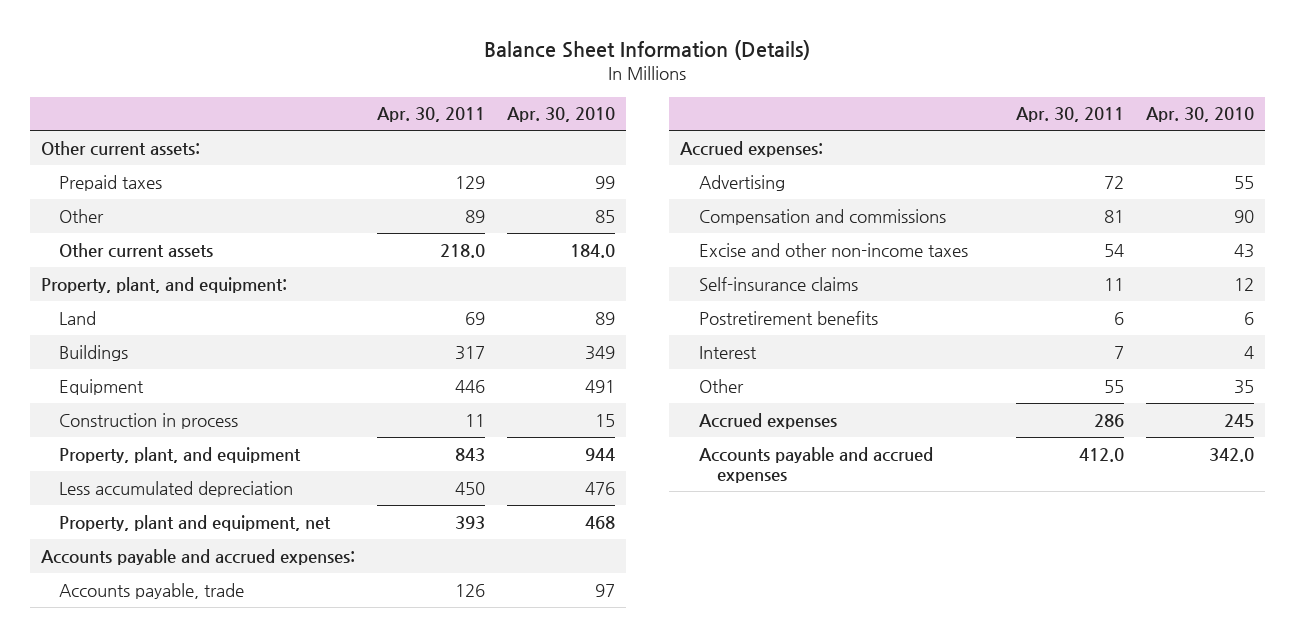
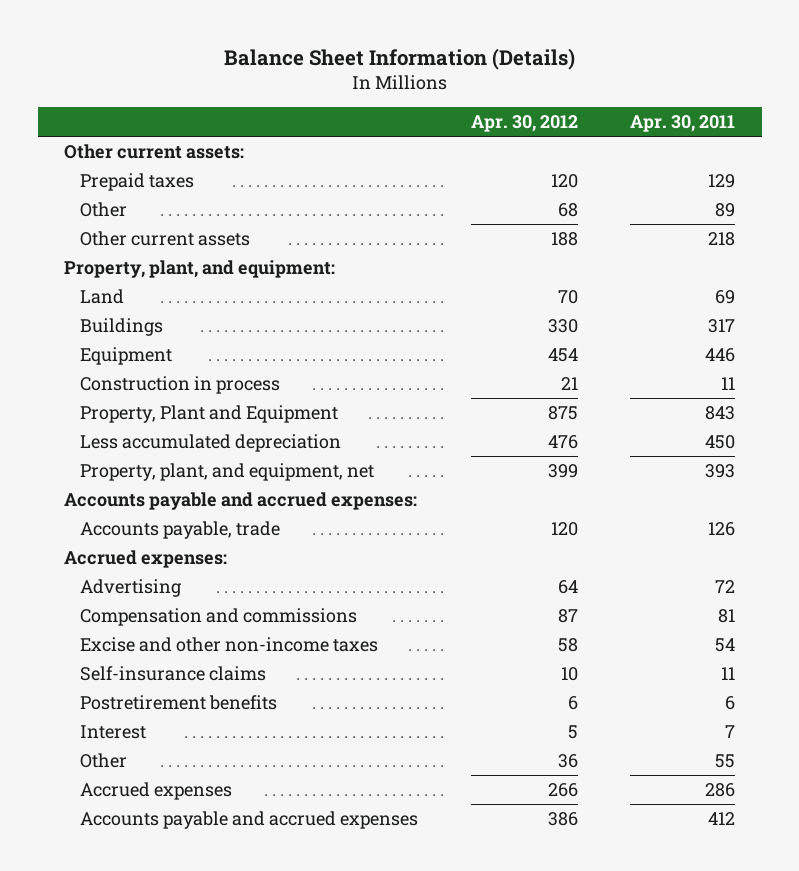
[506,107,615,123] Apr. 30, 2010 -> none
none -> [470,114,578,132] Apr. 30, 2012
[439,243,485,258] 218.0 -> [708,231,736,246] 218
[59,446,302,463] Property, plant, and equipment -> [80,404,339,423] Property, Plant and Equipment
[59,514,332,531] Property, plant and equipment, net -> [80,462,375,481] Property, plant, and equipment, net
[1078,447,1124,462] 412.0 -> [708,811,736,825] 412

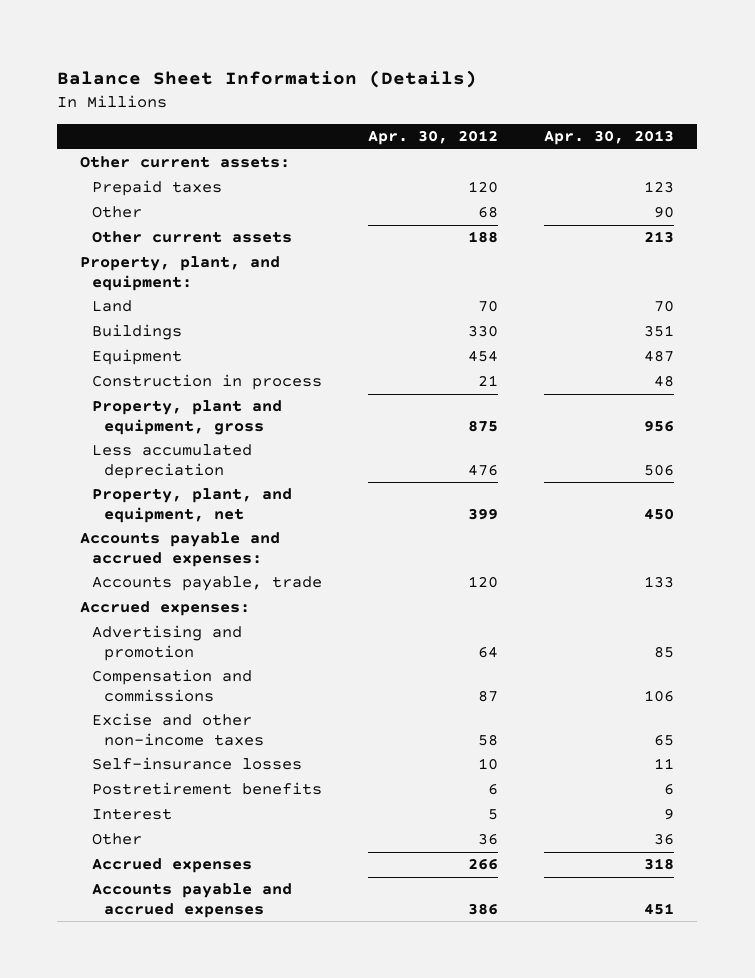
[630,114,736,132] Apr. 30, 2011 -> none
none -> [544,130,675,146] Apr. 30, 2013
[80,404,339,423] Property, Plant and Equipment -> [92,400,283,436] Property, plant and equipment, gross
[80,578,182,597] Advertising -> none
none -> [92,625,243,662] Advertising and promotion
[80,665,267,681] Self-insurance claims -> [92,757,303,771] Self-insurance losses

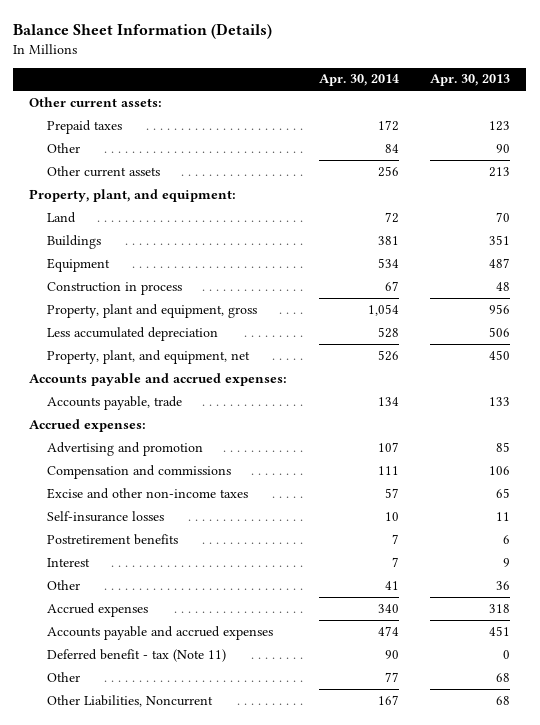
[368,130,499,146] Apr. 30, 2012 -> none
none -> [318,74,399,87] Apr. 30, 2014
none -> [46,648,226,662] Deferred benefit - tax (Note 11)
none -> [46,671,80,682] Other
none -> [46,694,213,707] Other Liabilities, Noncurrent

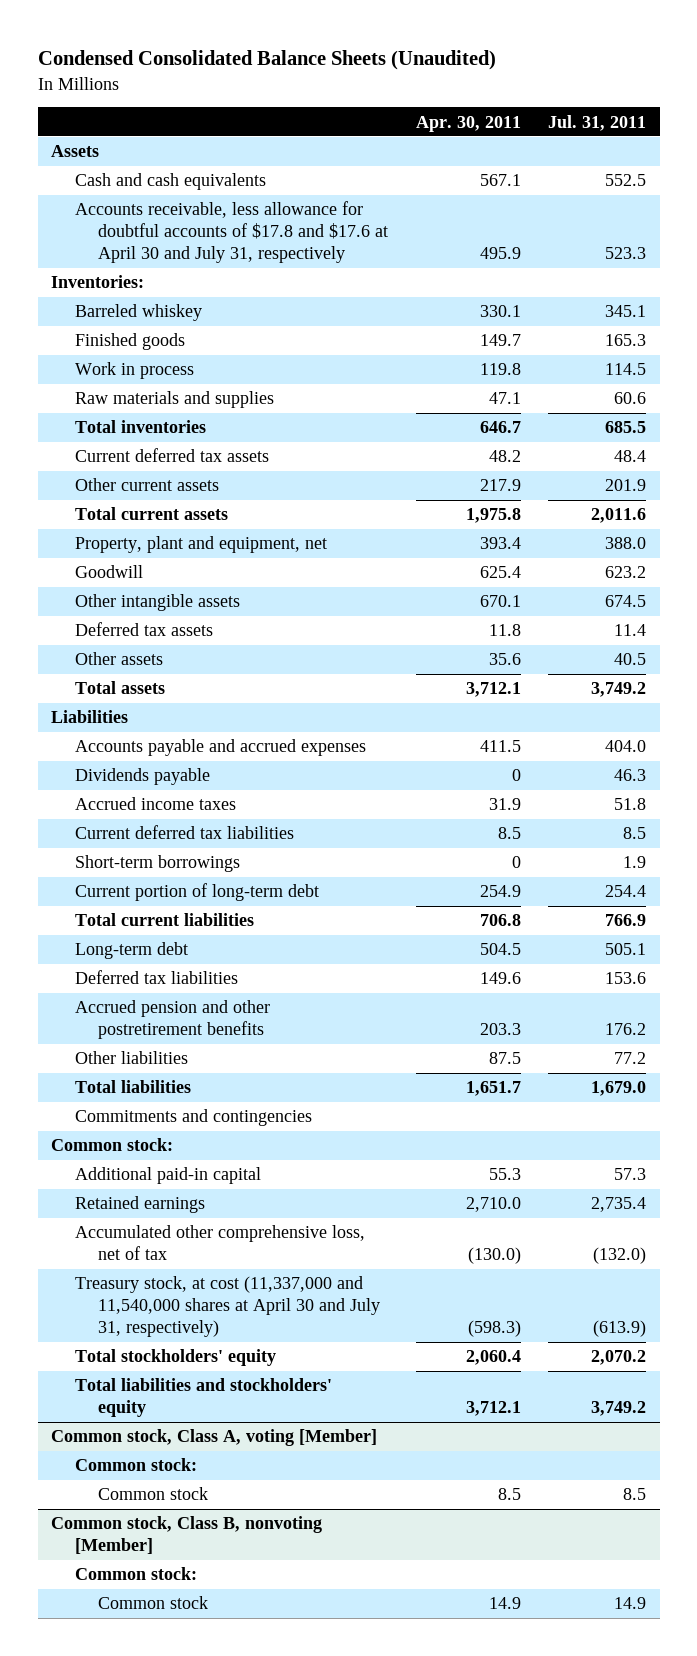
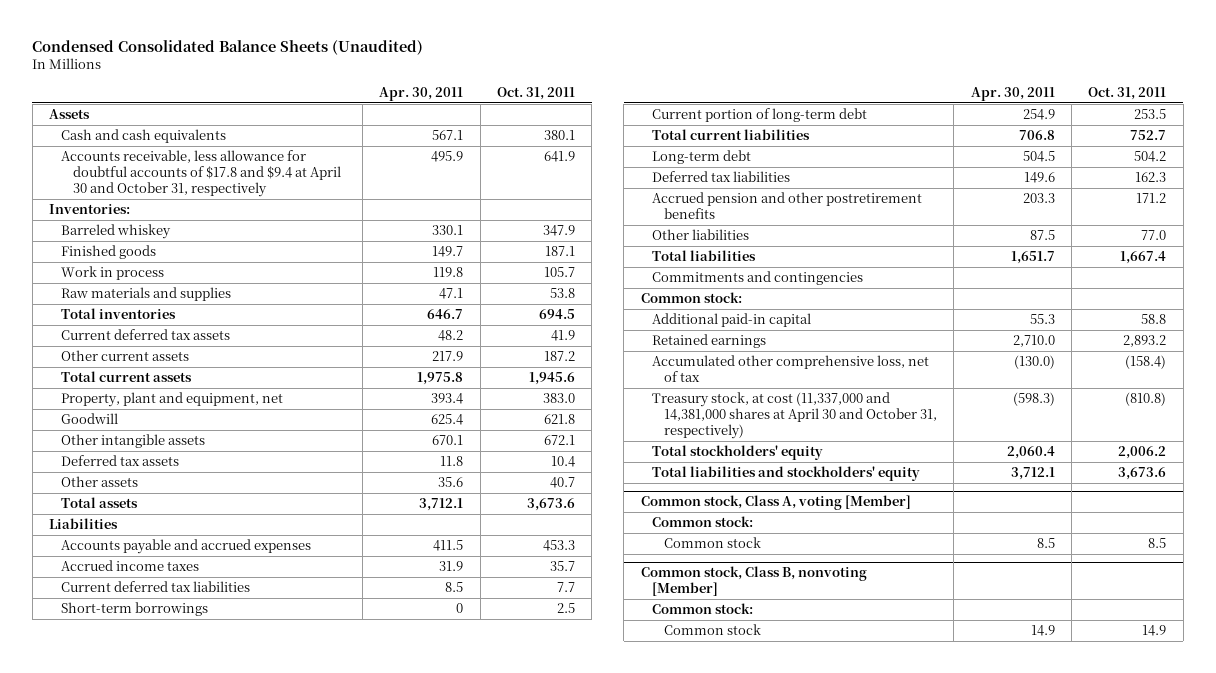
[547,114,646,131] Jul. 31, 2011 -> none
none -> [496,87,575,101] Oct. 31, 2011
[74,201,389,264] Accounts receivable, less allowance for doubtful accounts of $17.8 and $17.6 at April 30 and July 31, respectively -> [60,150,341,198] Accounts receivable, less allowance for doubtful accounts of $17.8 and $9.4 at April 30 and October 31, respectively
[74,768,210,786] Dividends payable -> none
[74,1276,381,1338] Treasury stock, at cost (11,337,000 and 11,540,000 shares at April 30 and July 31, respectively) -> [652,392,938,440] Treasury stock, at cost (11,337,000 and 14,381,000 shares at April 30 and October 31, respectively)

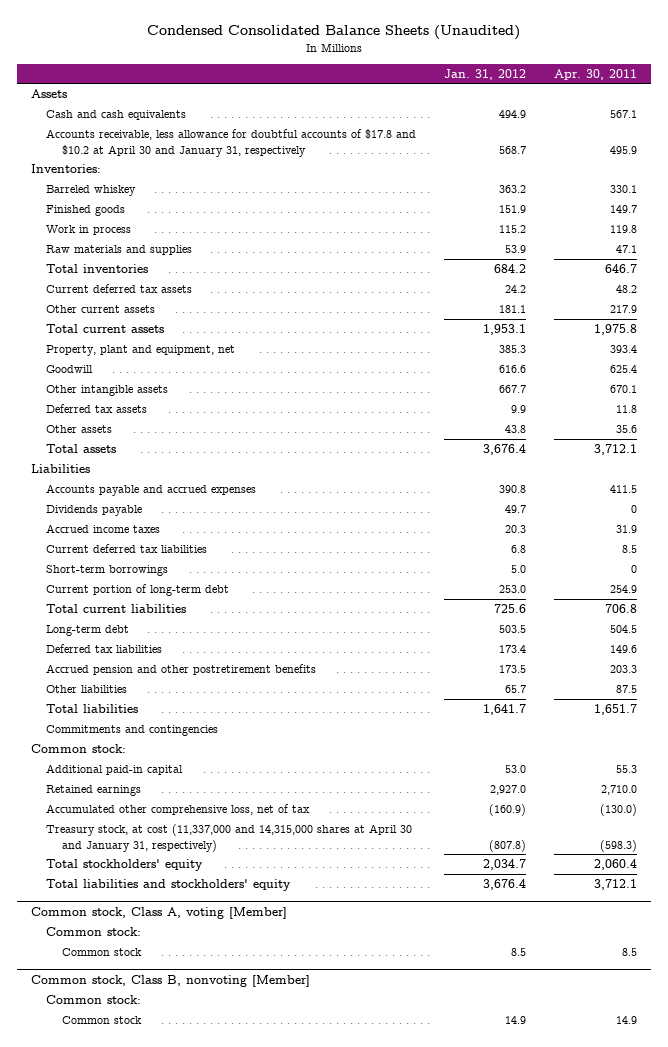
[496,87,575,101] Oct. 31, 2011 -> none
none -> [444,68,527,80] Jan. 31, 2012
[60,150,341,198] Accounts receivable, less allowance for doubtful accounts of $17.8 and $9.4 at April 30 and October 31, respectively -> [46,129,417,157] Accounts receivable, less allowance for doubtful accounts of $17.8 and $10.2 at April 30 and January 31, respectively
none -> [46,505,143,517] Dividends payable
[652,392,938,440] Treasury stock, at cost (11,337,000 and 14,381,000 shares at April 30 and October 31, respectively) -> [46,824,413,852] Treasury stock, at cost (11,337,000 and 14,315,000 shares at April 30 and January 31, respectively)

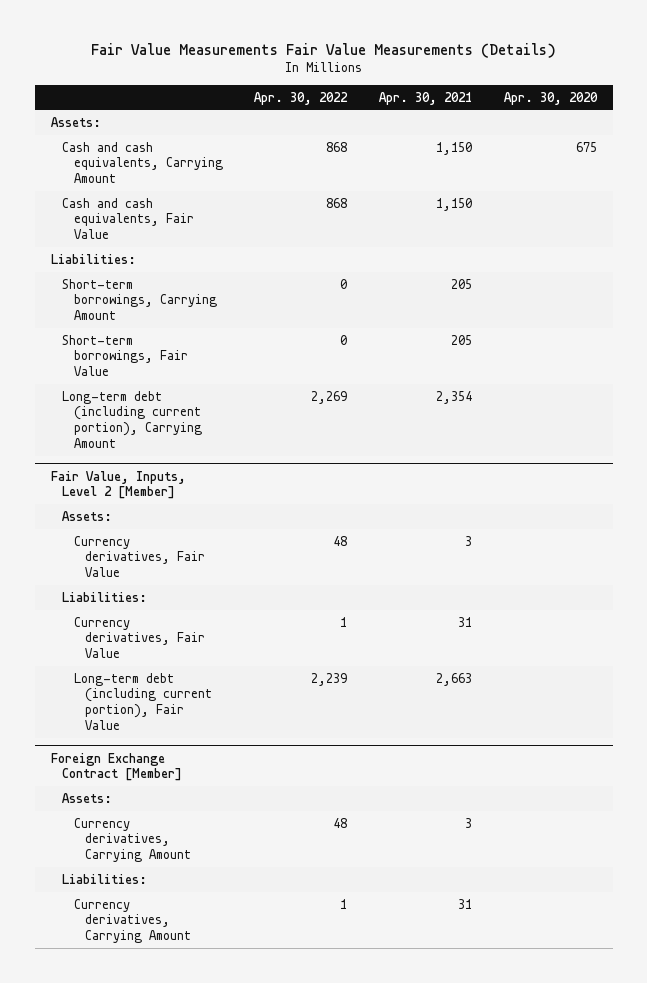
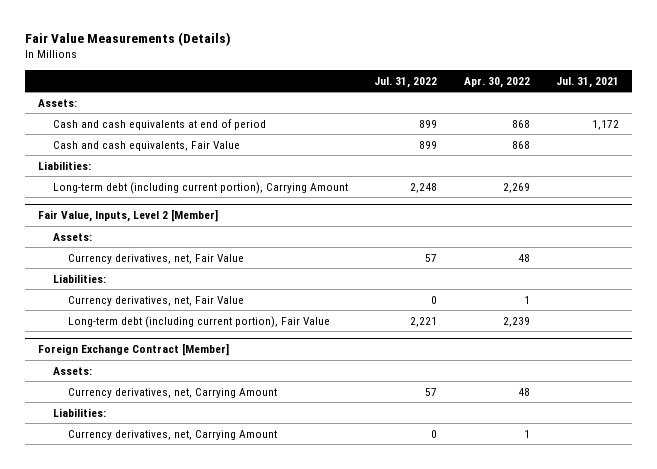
[90,42,556,58] Fair Value Measurements Fair Value Measurements (Details) -> [24,31,231,46] Fair Value Measurements (Details)
[379,91,473,105] Apr. 30, 2021 -> none
[503,91,598,105] Apr. 30, 2020 -> none
none -> [374,76,438,88] Jul. 31, 2022
none -> [556,76,620,88] Jul. 31, 2021
[62,141,223,184] Cash and cash equivalents, Carrying Amount -> [52,118,266,130] Cash and cash equivalents at end of period
[62,278,217,321] Short-term borrowings, Carrying Amount -> none
[62,334,188,377] Short-term borrowings, Fair Value -> none
[73,535,206,578] Currency derivatives, Fair Value -> [68,253,245,264] Currency derivatives, net, Fair Value
[73,616,206,659] Currency derivatives, Fair Value -> [68,295,245,306] Currency derivatives, net, Fair Value
[73,817,192,863] Currency derivatives, Carrying Amount -> [68,387,278,398] Currency derivatives, net, Carrying Amount
[73,898,192,944] Currency derivatives, Carrying Amount -> [68,429,278,440] Currency derivatives, net, Carrying Amount

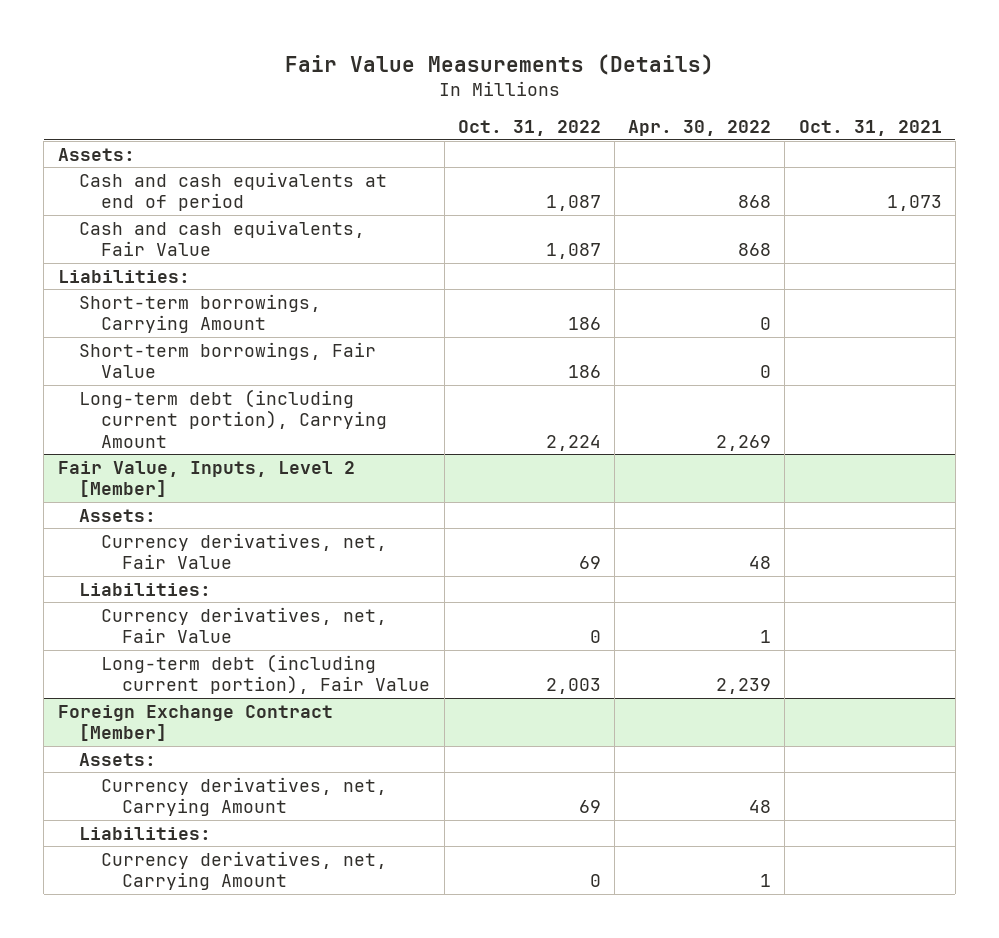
[374,76,438,88] Jul. 31, 2022 -> none
[556,76,620,88] Jul. 31, 2021 -> none
none -> [457,120,601,137] Oct. 31, 2022
none -> [798,120,942,137] Oct. 31, 2021
none -> [79,293,322,334] Short-term borrowings, Carrying Amount
none -> [79,341,377,379] Short-term borrowings, Fair Value

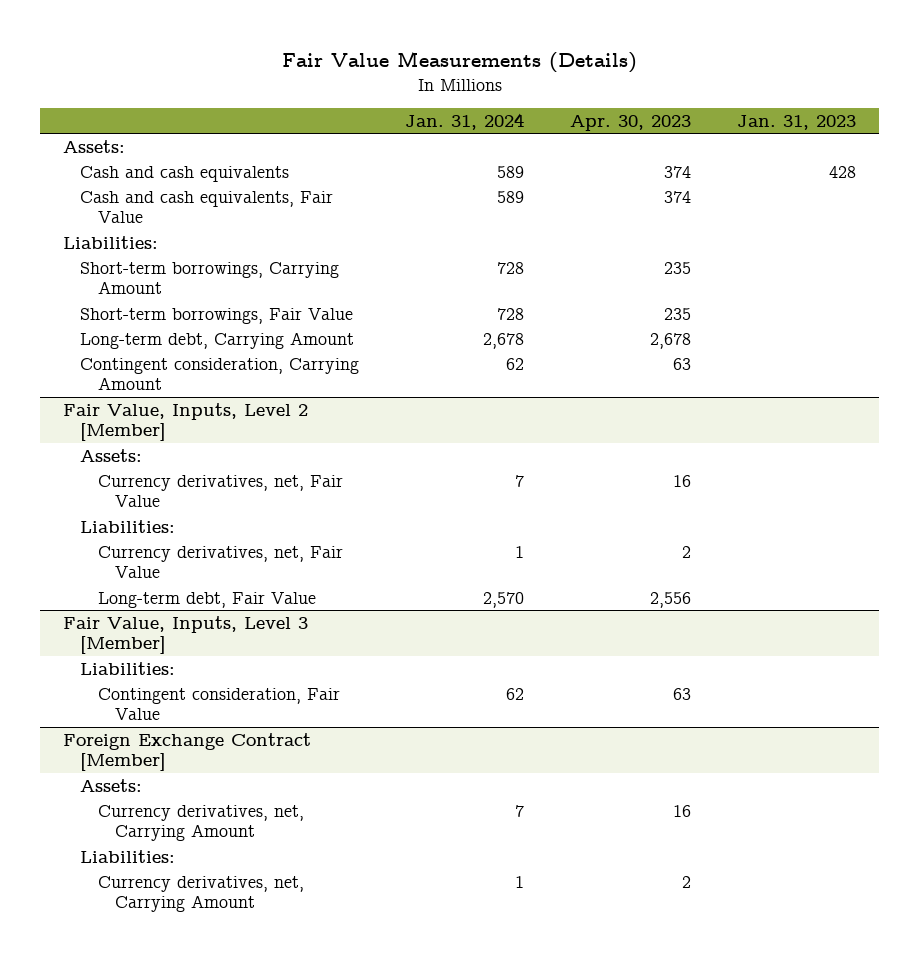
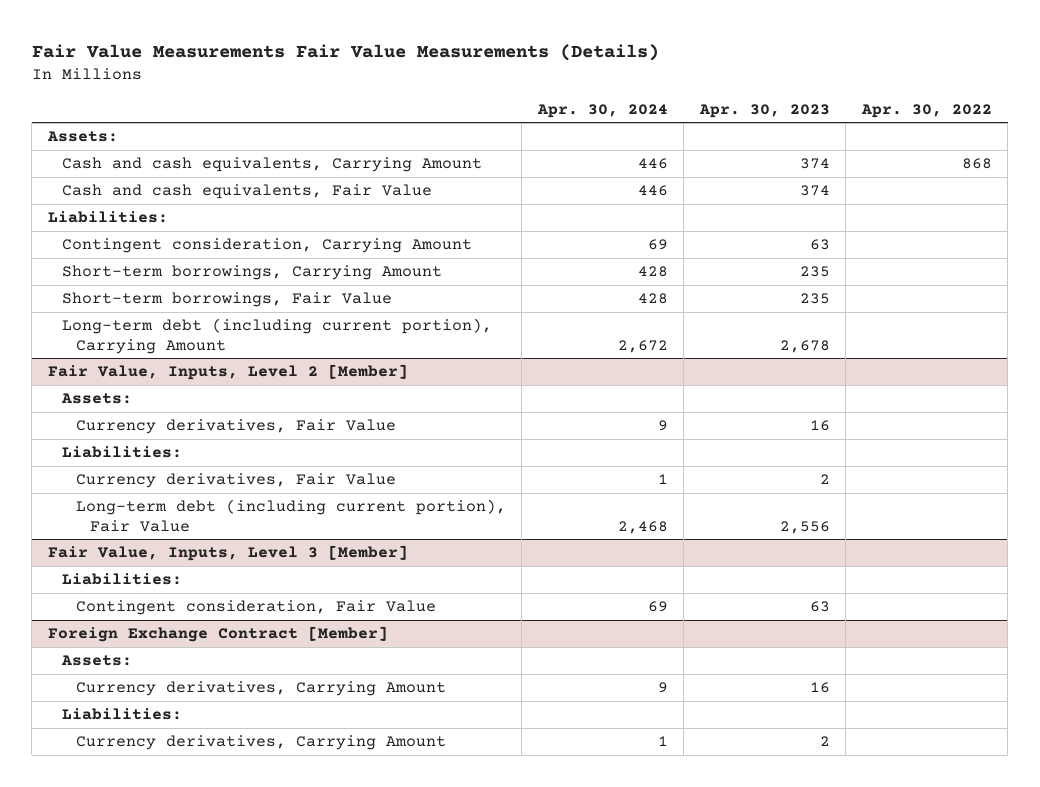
[281,51,637,74] Fair Value Measurements (Details) -> [31,44,659,62] Fair Value Measurements Fair Value Measurements (Details)
[405,112,525,130] Jan. 31, 2024 -> none
[737,114,857,130] Jan. 31, 2023 -> none
none -> [536,103,668,118] Apr. 30, 2024
none -> [860,103,992,118] Apr. 30, 2022
[80,165,290,182] Cash and cash equivalents -> [61,157,482,173] Cash and cash equivalents, Carrying Amount
[80,357,360,390] Contingent consideration, Carrying Amount -> [61,238,472,254] Contingent consideration, Carrying Amount
[80,331,355,349] Long-term debt, Carrying Amount -> [61,318,492,354] Long-term debt (including current portion), Carrying Amount
[97,474,343,507] Currency derivatives, net, Fair Value -> [75,419,396,435] Currency derivatives, Fair Value
[97,545,343,578] Currency derivatives, net, Fair Value -> [75,473,396,489] Currency derivatives, Fair Value
[97,591,316,608] Long-term debt, Fair Value -> [75,499,506,532] Long-term debt (including current portion), Fair Value
[97,804,304,841] Currency derivatives, net, Carrying Amount -> [75,681,446,697] Currency derivatives, Carrying Amount
[97,875,304,912] Currency derivatives, net, Carrying Amount -> [75,735,446,751] Currency derivatives, Carrying Amount

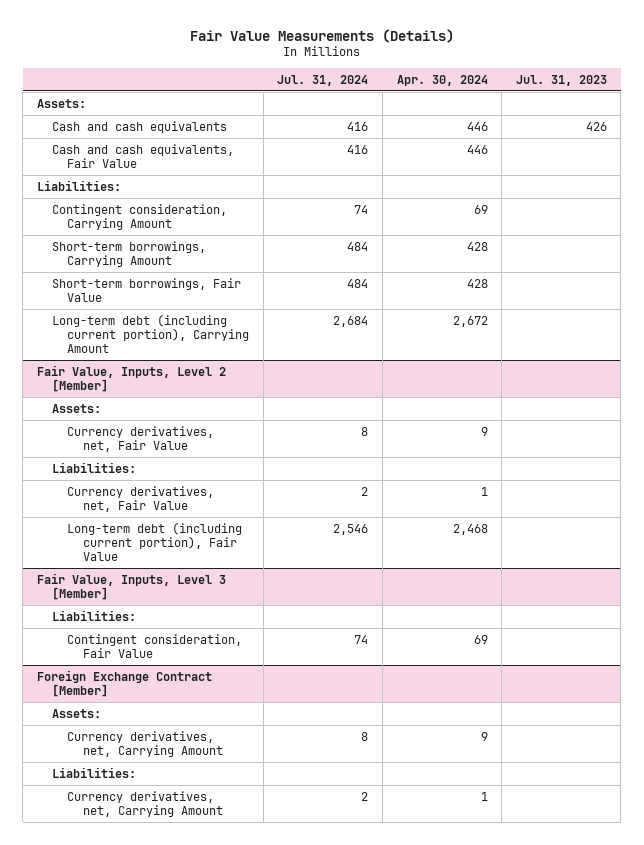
[31,44,659,62] Fair Value Measurements Fair Value Measurements (Details) -> [189,28,454,43] Fair Value Measurements (Details)
[698,103,830,118] Apr. 30, 2023 -> none
[860,103,992,118] Apr. 30, 2022 -> none
none -> [277,74,369,86] Jul. 31, 2024
none -> [515,74,607,86] Jul. 31, 2023
[61,157,482,173] Cash and cash equivalents, Carrying Amount -> [52,120,228,133] Cash and cash equivalents
[75,419,396,435] Currency derivatives, Fair Value -> [67,425,215,452] Currency derivatives, net, Fair Value
[75,473,396,489] Currency derivatives, Fair Value -> [67,485,215,512] Currency derivatives, net, Fair Value
[75,681,446,697] Currency derivatives, Carrying Amount -> [67,730,223,757] Currency derivatives, net, Carrying Amount
[75,735,446,751] Currency derivatives, Carrying Amount -> [67,790,223,817] Currency derivatives, net, Carrying Amount

